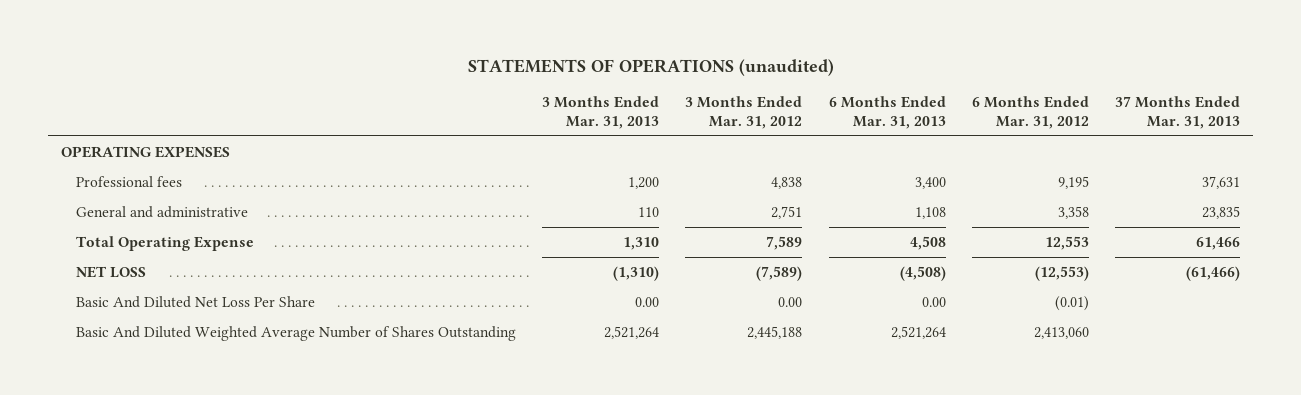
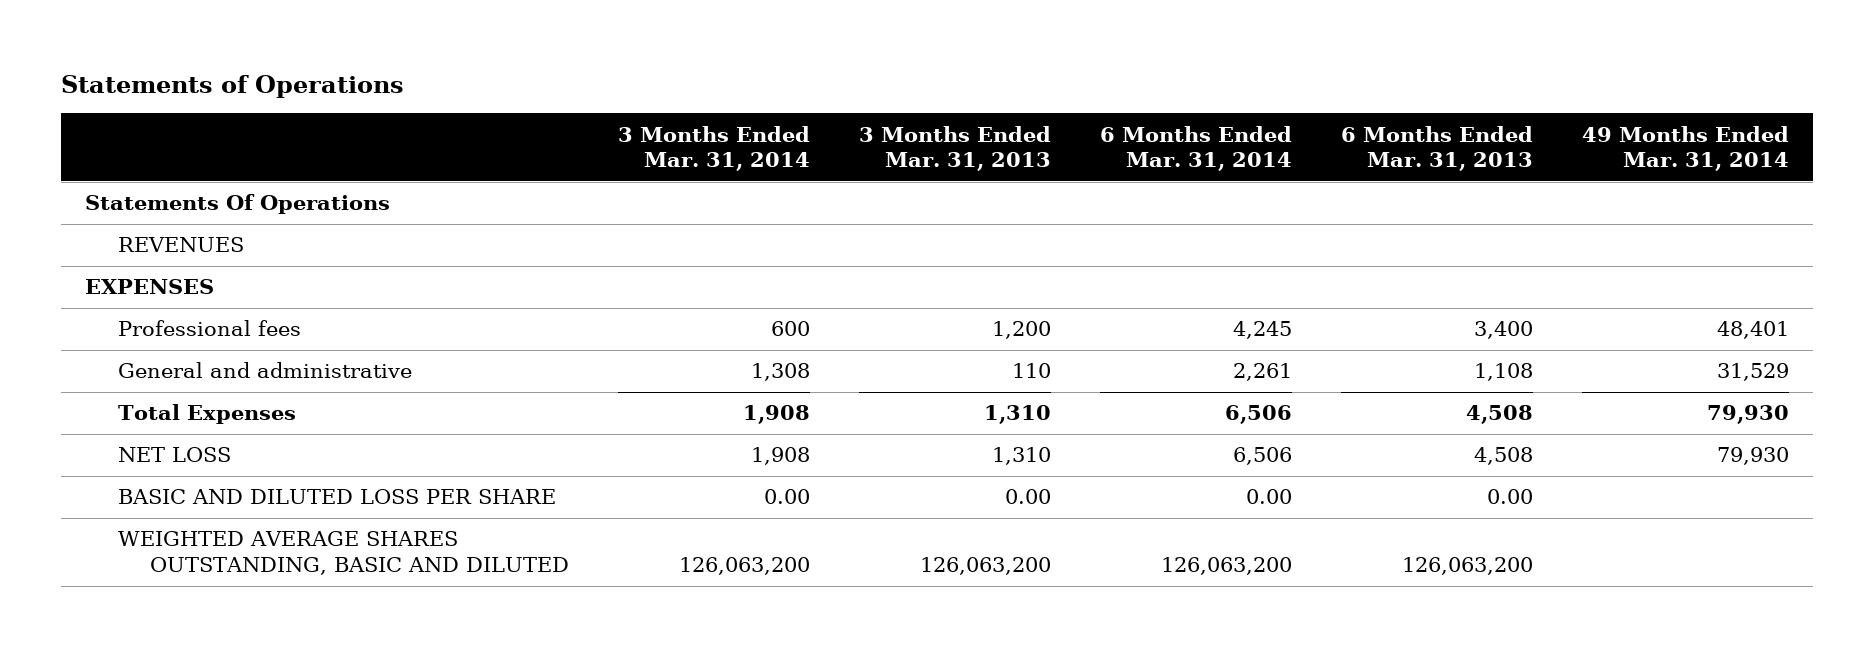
[467,58,834,76] STATEMENTS OF OPERATIONS (unaudited) -> [60,74,404,98] Statements of Operations
[685,96,803,130] 3 Months Ended Mar. 31, 2012 -> none
[971,96,1089,130] 6 Months Ended Mar. 31, 2012 -> none
[1115,96,1241,130] 37 Months Ended Mar. 31, 2013 -> none
none -> [617,125,810,172] 3 Months Ended Mar. 31, 2014
none -> [1099,125,1292,172] 6 Months Ended Mar. 31, 2014
none -> [1581,125,1789,172] 49 Months Ended Mar. 31, 2014
none -> [85,194,391,215] Statements Of Operations
none -> [117,237,244,253] REVENUES
[60,145,230,158] OPERATING EXPENSES -> [85,279,215,295] EXPENSES
[76,235,255,251] Total Operating Expense -> [117,404,296,425] Total Expenses
[613,265,660,281] (1,310) -> [991,447,1051,466] 1,310
[899,265,946,281] (4,508) -> [1473,447,1533,466] 4,508
[76,295,316,308] Basic And Diluted Net Loss Per Share -> [117,489,556,505] BASIC AND DILUTED LOSS PER SHARE
[76,325,517,341] Basic And Diluted Weighted Average Number of Shares Outstanding -> [117,531,569,576] WEIGHTED AVERAGE SHARES OUTSTANDING, BASIC AND DILUTED
[604,325,660,339] 2,521,264 -> [919,557,1051,576] 126,063,200
[890,325,946,339] 2,521,264 -> [1401,557,1533,576] 126,063,200

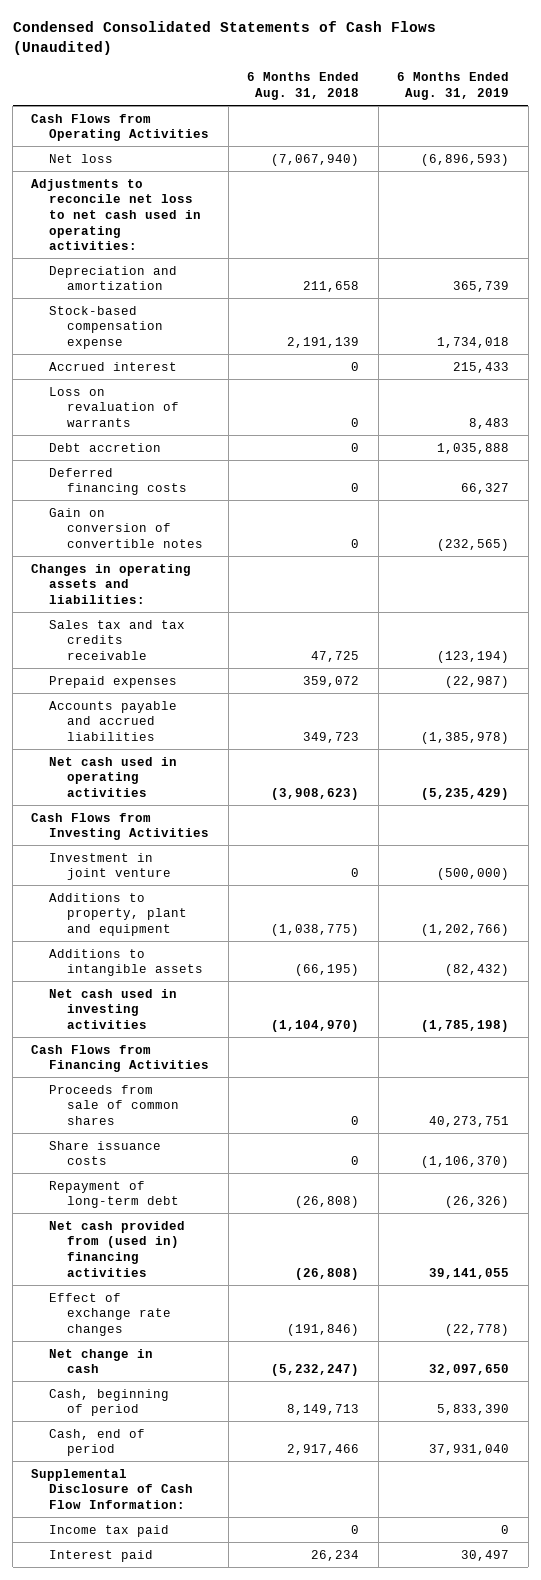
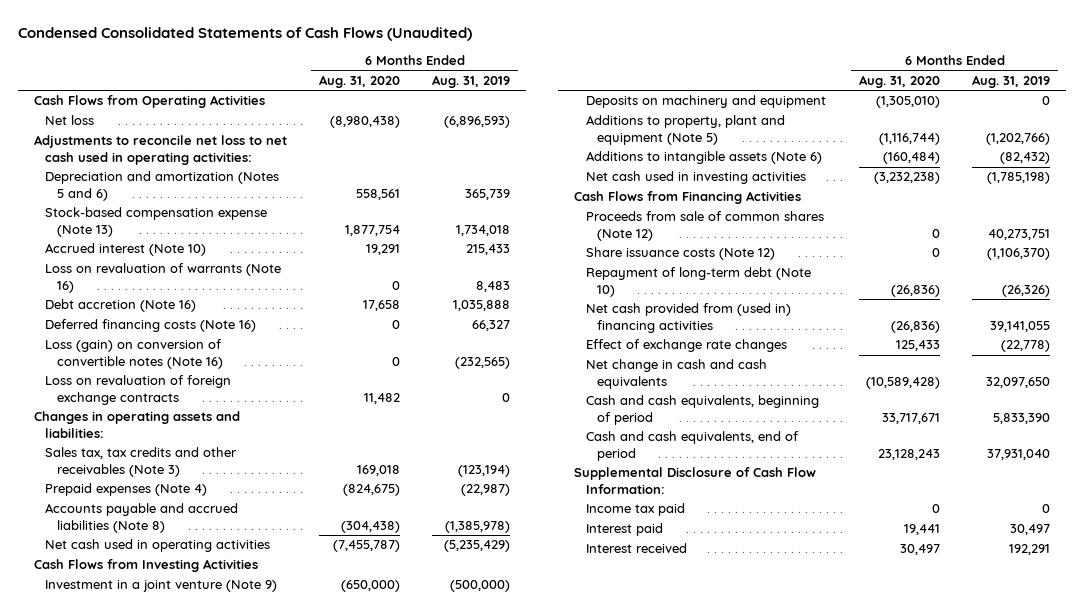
[247,72,360,100] 6 Months Ended Aug. 31, 2018 -> none
none -> [319,75,401,89] Aug. 31, 2020
[49,265,178,291] Depreciation and amortization -> [45,171,280,201] Depreciation and amortization (Notes 5 and 6)
[49,305,164,349] Stock-based compensation expense -> [45,207,268,237] Stock-based compensation expense (Note 13)
[49,361,178,371] Accrued interest -> [45,243,207,257] Accrued interest (Note 10)
[49,386,180,427] Loss on revaluation of warrants -> [45,263,282,293] Loss on revaluation of warrants (Note 16)
[49,442,162,452] Debt accretion -> [45,299,197,313] Debt accretion (Note 16)
[49,467,188,496] Deferred financing costs -> [45,319,257,333] Deferred financing costs (Note 16)
[49,507,204,548] Gain on conversion of convertible notes -> [45,339,223,369] Loss (gain) on conversion of convertible notes (Note 16)
none -> [45,375,232,405] Loss on revaluation of foreign exchange contracts
[49,619,186,660] Sales tax and tax credits receivable -> [45,447,238,477] Sales tax, tax credits and other receivables (Note 3)
[49,675,178,688] Prepaid expenses -> [45,483,208,497] Prepaid expenses (Note 4)
[49,700,178,741] Accounts payable and accrued liabilities -> [45,503,239,533] Accounts payable and accrued liabilities (Note 8)
[49,852,172,881] Investment in joint venture -> [45,580,278,593] Investment in a joint venture (Note 9)
none -> [585,95,826,109] Deposits on machinery and equipment
[49,892,188,936] Additions to property, plant and equipment -> [585,115,785,145] Additions to property, plant and equipment (Note 5)
[49,948,204,977] Additions to intangible assets -> [585,151,822,165] Additions to intangible assets (Note 6)
[49,1084,180,1125] Proceeds from sale of common shares -> [585,211,824,241] Proceeds from sale of common shares (Note 12)
[49,1140,162,1166] Share issuance costs -> [585,247,775,261] Share issuance costs (Note 12)
[49,1180,180,1209] Repayment of long-term debt -> [585,267,811,297] Repayment of long-term debt (Note 10)
[49,1348,154,1374] Net change in cash -> [585,359,767,389] Net change in cash and cash equivalents
[49,1388,170,1417] Cash, beginning of period -> [585,395,819,425] Cash and cash equivalents, beginning of period
[49,1428,146,1457] Cash, end of period -> [585,431,799,461] Cash and cash equivalents, end of period
none -> [585,543,687,554] Interest received

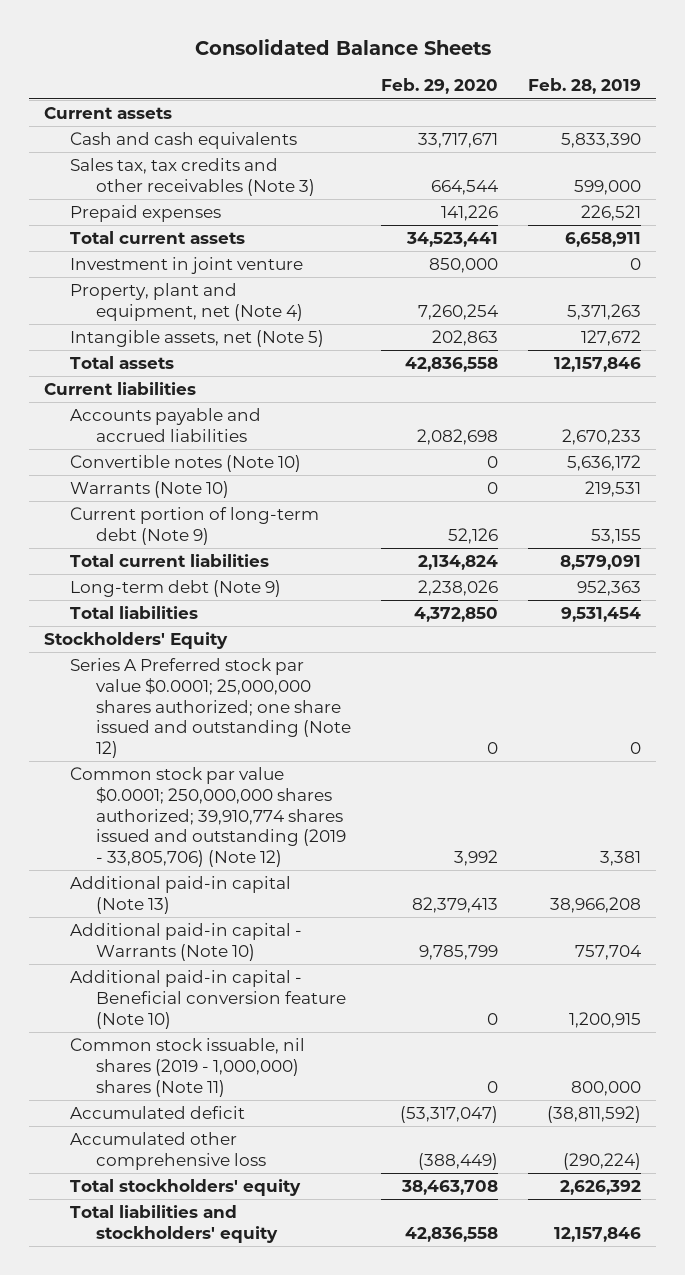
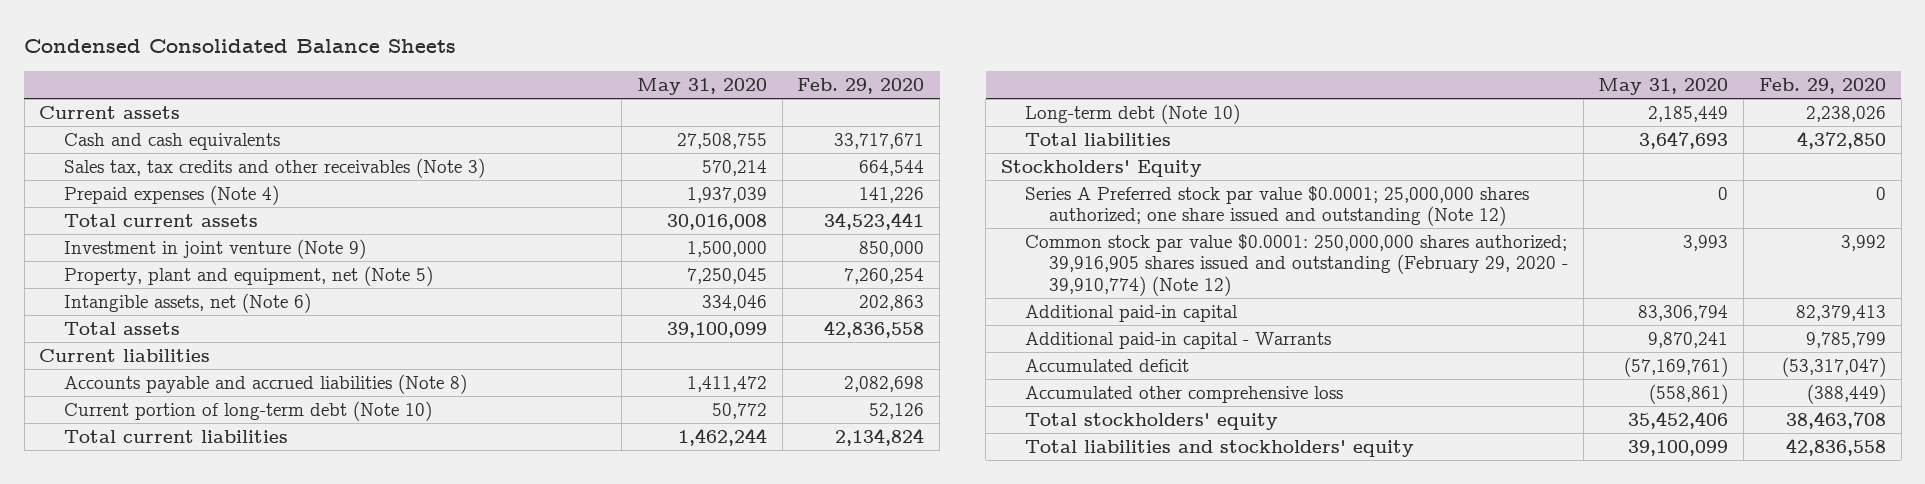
[194,39,491,56] Consolidated Balance Sheets -> [24,38,457,53] Condensed Consolidated Balance Sheets
[528,78,642,95] Feb. 28, 2019 -> none
none -> [637,78,768,96] May 31, 2020
[69,205,221,223] Prepaid expenses -> [63,184,279,205] Prepaid expenses (Note 4)
[69,257,303,275] Investment in joint venture -> [63,238,366,259] Investment in joint venture (Note 9)
[69,283,303,321] Property, plant and equipment, net (Note 4) -> [63,265,433,286] Property, plant and equipment, net (Note 5)
[69,330,324,348] Intangible assets, net (Note 5) -> [63,292,311,313] Intangible assets, net (Note 6)
[69,455,301,473] Convertible notes (Note 10) -> none
[69,481,229,499] Warrants (Note 10) -> none
[69,408,261,442] Accounts payable and accrued liabilities -> [63,373,467,394] Accounts payable and accrued liabilities (Note 8)
[69,507,319,545] Current portion of long-term debt (Note 9) -> [63,400,432,421] Current portion of long-term debt (Note 10)
[69,580,281,598] Long-term debt (Note 9) -> [1024,103,1240,124] Long-term debt (Note 10)
[69,970,346,1029] Additional paid-in capital - Beneficial conversion feature (Note 10) -> none
[69,1038,305,1097] Common stock issuable, nil shares (2019 - 1,000,000) shares (Note 11) -> none
[69,767,346,867] Common stock par value $0.0001; 250,000,000 shares authorized; 39,910,774 shares issued and outstanding (2019 - 33,805,706) (Note 12) -> [1024,233,1569,296] Common stock par value $0.0001: 250,000,000 shares authorized; 39,916,905 shares issued and outstanding (February 29, 2020 - 39,910,774) (Note 12)
[69,876,291,914] Additional paid-in capital (Note 13) -> [1024,304,1238,322] Additional paid-in capital
[69,923,302,961] Additional paid-in capital - Warrants (Note 10) -> [1024,331,1331,349] Additional paid-in capital - Warrants

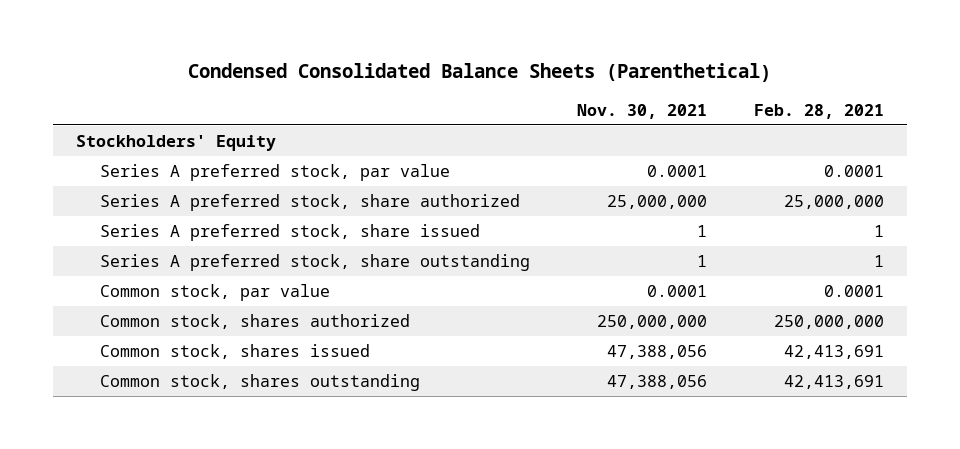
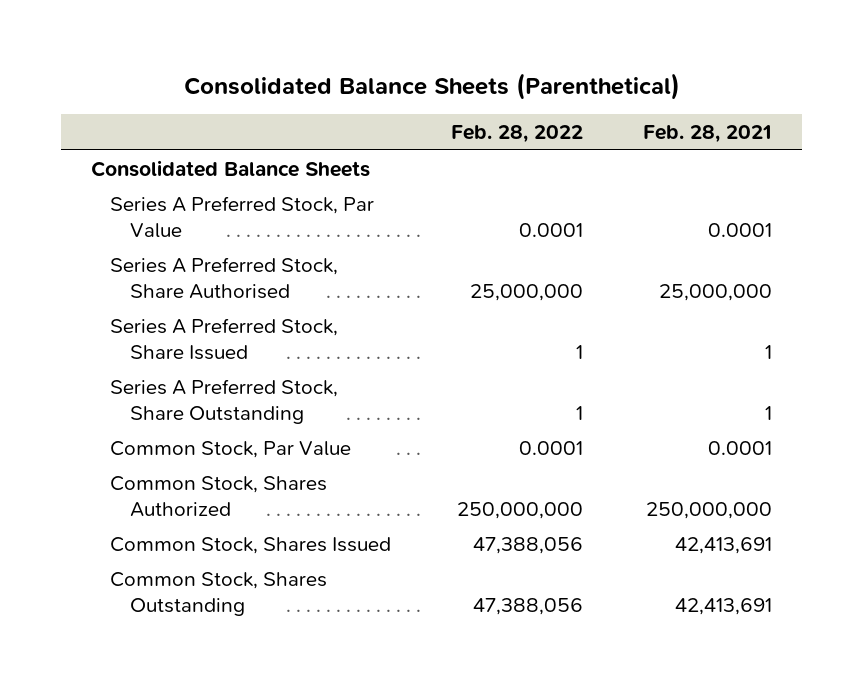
[187,63,771,83] Condensed Consolidated Balance Sheets (Parenthetical) -> [183,72,680,100] Consolidated Balance Sheets (Parenthetical)
[576,103,707,119] Nov. 30, 2021 -> none
none -> [451,125,584,144] Feb. 28, 2022
[76,134,277,151] Stockholders' Equity -> none
none -> [91,159,371,177] Consolidated Balance Sheets
[99,163,450,181] Series A preferred stock, par value -> [110,195,375,238] Series A Preferred Stock, Par Value
[99,193,520,211] Series A preferred stock, share authorized -> [110,256,339,299] Series A Preferred Stock, Share Authorised
[99,223,480,241] Series A preferred stock, share issued -> [110,317,339,360] Series A Preferred Stock, Share Issued
[99,253,530,271] Series A preferred stock, share outstanding -> [110,378,339,424] Series A Preferred Stock, Share Outstanding
[99,283,330,301] Common stock, par value -> [110,440,352,458] Common Stock, Par Value
[99,313,410,329] Common stock, shares authorized -> [110,475,328,517] Common Stock, Shares Authorized
[99,343,370,359] Common stock, shares issued -> [110,536,392,554] Common Stock, Shares Issued
[99,373,420,391] Common stock, shares outstanding -> [110,571,328,616] Common Stock, Shares Outstanding

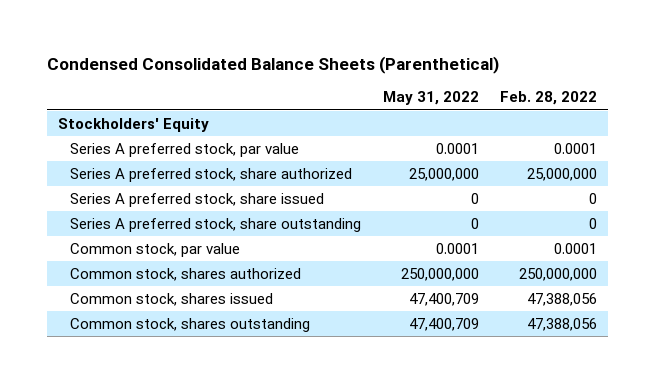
[183,72,680,100] Consolidated Balance Sheets (Parenthetical) -> [46,55,499,74] Condensed Consolidated Balance Sheets (Parenthetical)
[643,125,773,144] Feb. 28, 2021 -> none
none -> [382,91,479,106] May 31, 2022
[91,159,371,177] Consolidated Balance Sheets -> none
none -> [57,117,209,132] Stockholders' Equity
[110,195,375,238] Series A Preferred Stock, Par Value -> [69,142,299,157] Series A preferred stock, par value
[110,256,339,299] Series A Preferred Stock, Share Authorised -> [69,167,352,182] Series A preferred stock, share authorized
[110,317,339,360] Series A Preferred Stock, Share Issued -> [69,192,324,207] Series A preferred stock, share issued
[576,344,584,359] 1 -> [589,192,598,204] 0
[110,378,339,424] Series A Preferred Stock, Share Outstanding -> [69,217,361,232] Series A preferred stock, share outstanding
[576,405,584,420] 1 -> [589,217,598,229] 0
[110,440,352,458] Common Stock, Par Value -> [69,242,240,257] Common stock, par value
[110,475,328,517] Common Stock, Shares Authorized -> [69,267,301,281] Common stock, shares authorized
[110,536,392,554] Common Stock, Shares Issued -> [69,292,273,306] Common stock, shares issued
[110,571,328,616] Common Stock, Shares Outstanding -> [69,317,310,332] Common stock, shares outstanding

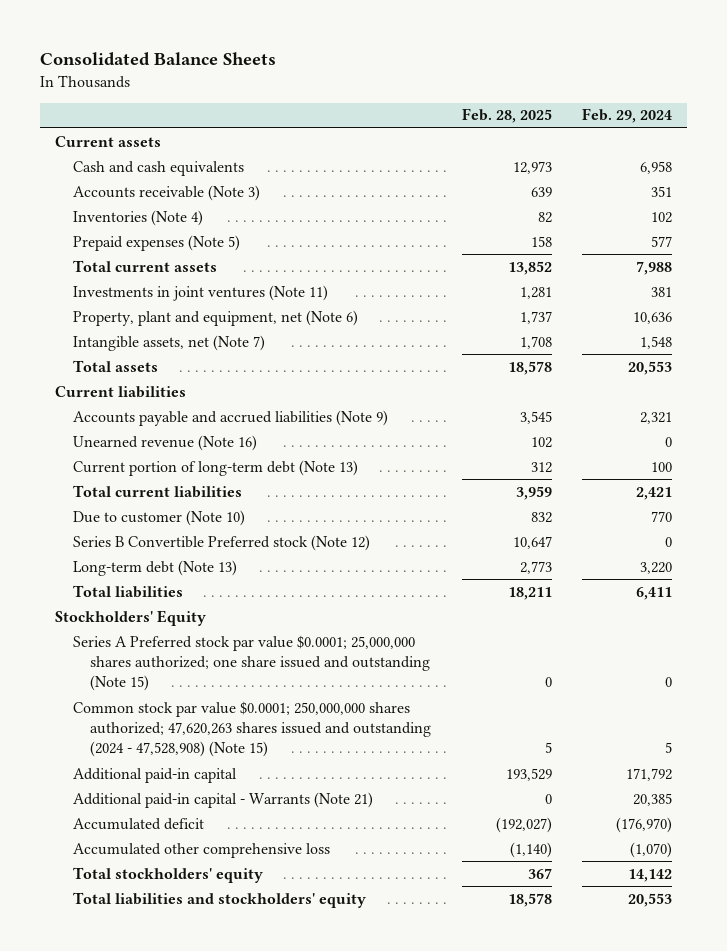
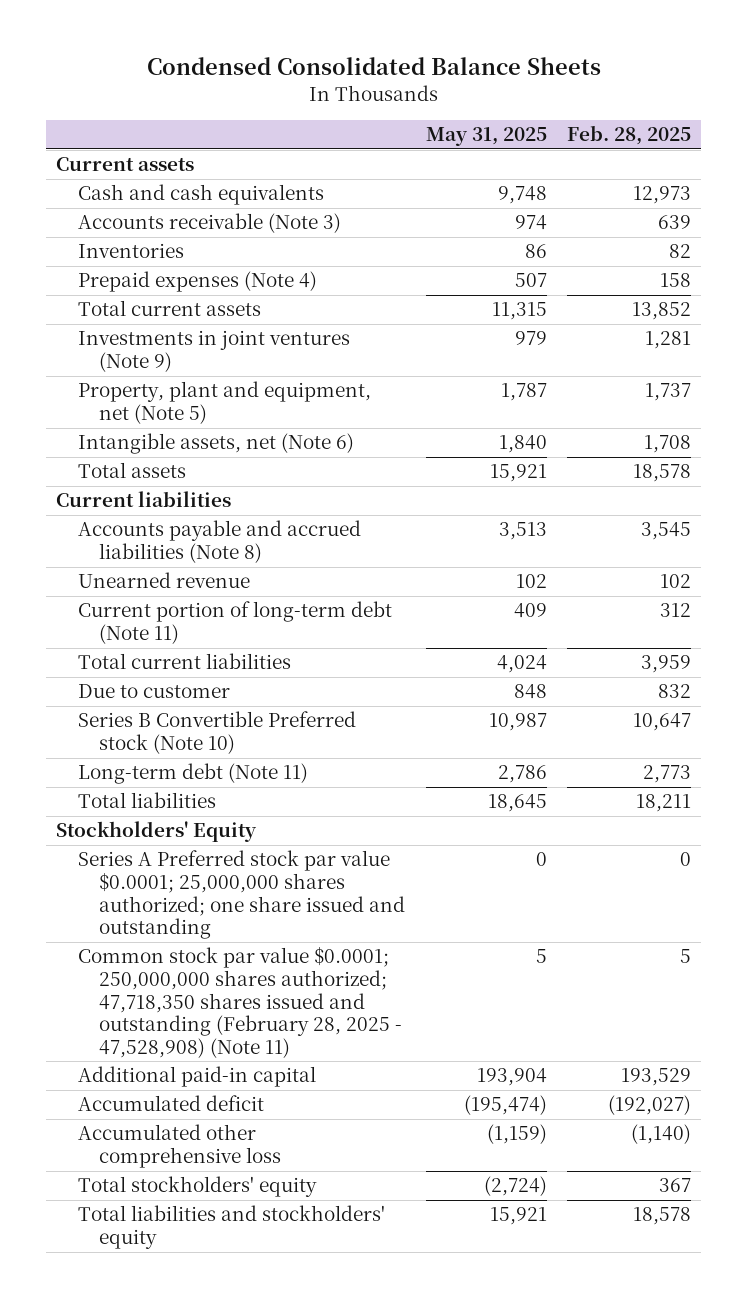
[39,51,276,66] Consolidated Balance Sheets -> [146,57,601,76] Condensed Consolidated Balance Sheets
[582,108,673,124] Feb. 29, 2024 -> none
none -> [425,127,547,147] May 31, 2025
[72,209,203,226] Inventories (Note 4) -> [77,243,184,259] Inventories
[72,234,240,251] Prepaid expenses (Note 5) -> [77,271,317,293] Prepaid expenses (Note 4)
[72,284,328,301] Investments in joint ventures (Note 11) -> [77,330,350,373] Investments in joint ventures (Note 9)
[72,309,358,326] Property, plant and equipment, net (Note 6) -> [77,381,371,425] Property, plant and equipment, net (Note 5)
[72,334,265,351] Intangible assets, net (Note 7) -> [77,433,354,455] Intangible assets, net (Note 6)
[72,409,388,426] Accounts payable and accrued liabilities (Note 9) -> [77,520,361,564] Accounts payable and accrued liabilities (Note 8)
[72,434,257,451] Unearned revenue (Note 16) -> [77,572,250,589] Unearned revenue
[72,459,358,476] Current portion of long-term debt (Note 13) -> [77,601,392,645] Current portion of long-term debt (Note 11)
[72,509,245,526] Due to customer (Note 10) -> [77,684,230,699] Due to customer
[72,534,370,551] Series B Convertible Preferred stock (Note 12) -> [77,711,356,755] Series B Convertible Preferred stock (Note 10)
[72,559,237,576] Long-term debt (Note 13) -> [77,763,308,785] Long-term debt (Note 11)
[72,634,431,692] Series A Preferred stock par value $0.0001; 25,000,000 shares authorized; one share issued and outstanding (Note 15) -> [77,850,405,940] Series A Preferred stock par value $0.0001; 25,000,000 shares authorized; one share issued and outstanding
[72,700,432,758] Common stock par value $0.0001; 250,000,000 shares authorized; 47,620,263 shares issued and outstanding (2024 - 47,528,908) (Note 15) -> [77,947,402,1058] Common stock par value $0.0001; 250,000,000 shares authorized; 47,718,350 shares issued and outstanding (February 28, 2025 - 47,528,908) (Note 11)
[72,791,373,808] Additional paid-in capital - Warrants (Note 21) -> none

